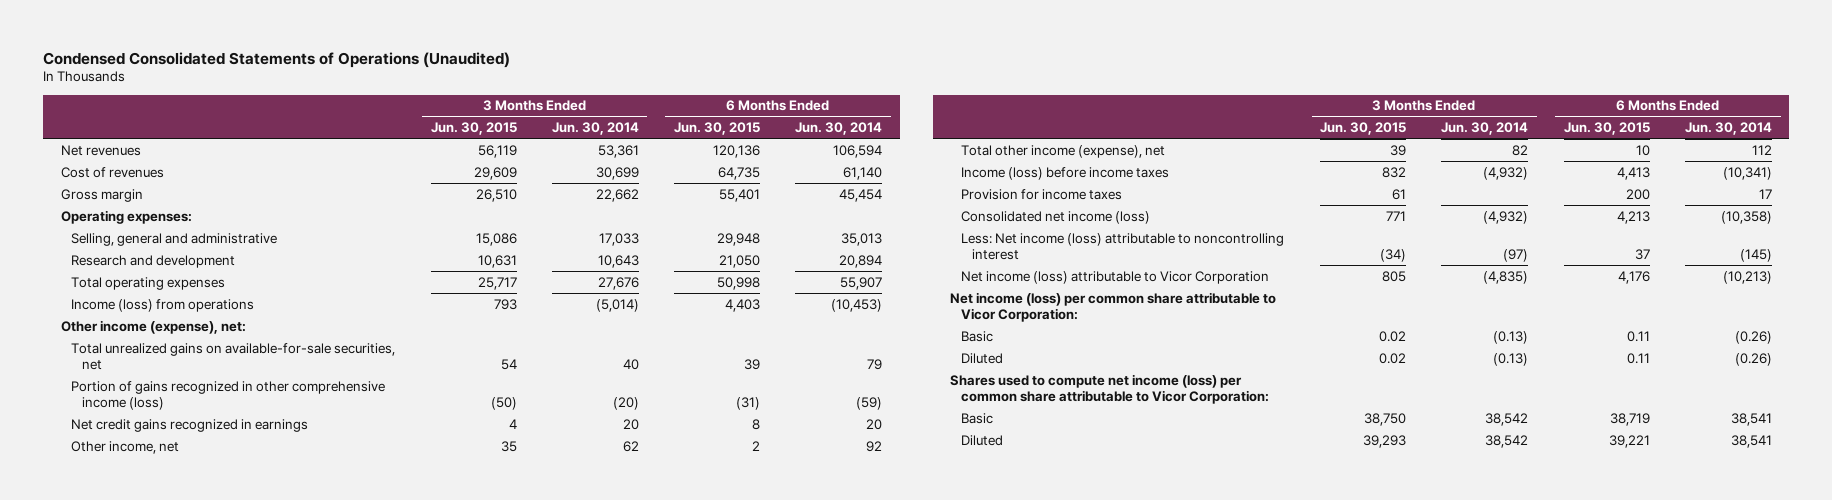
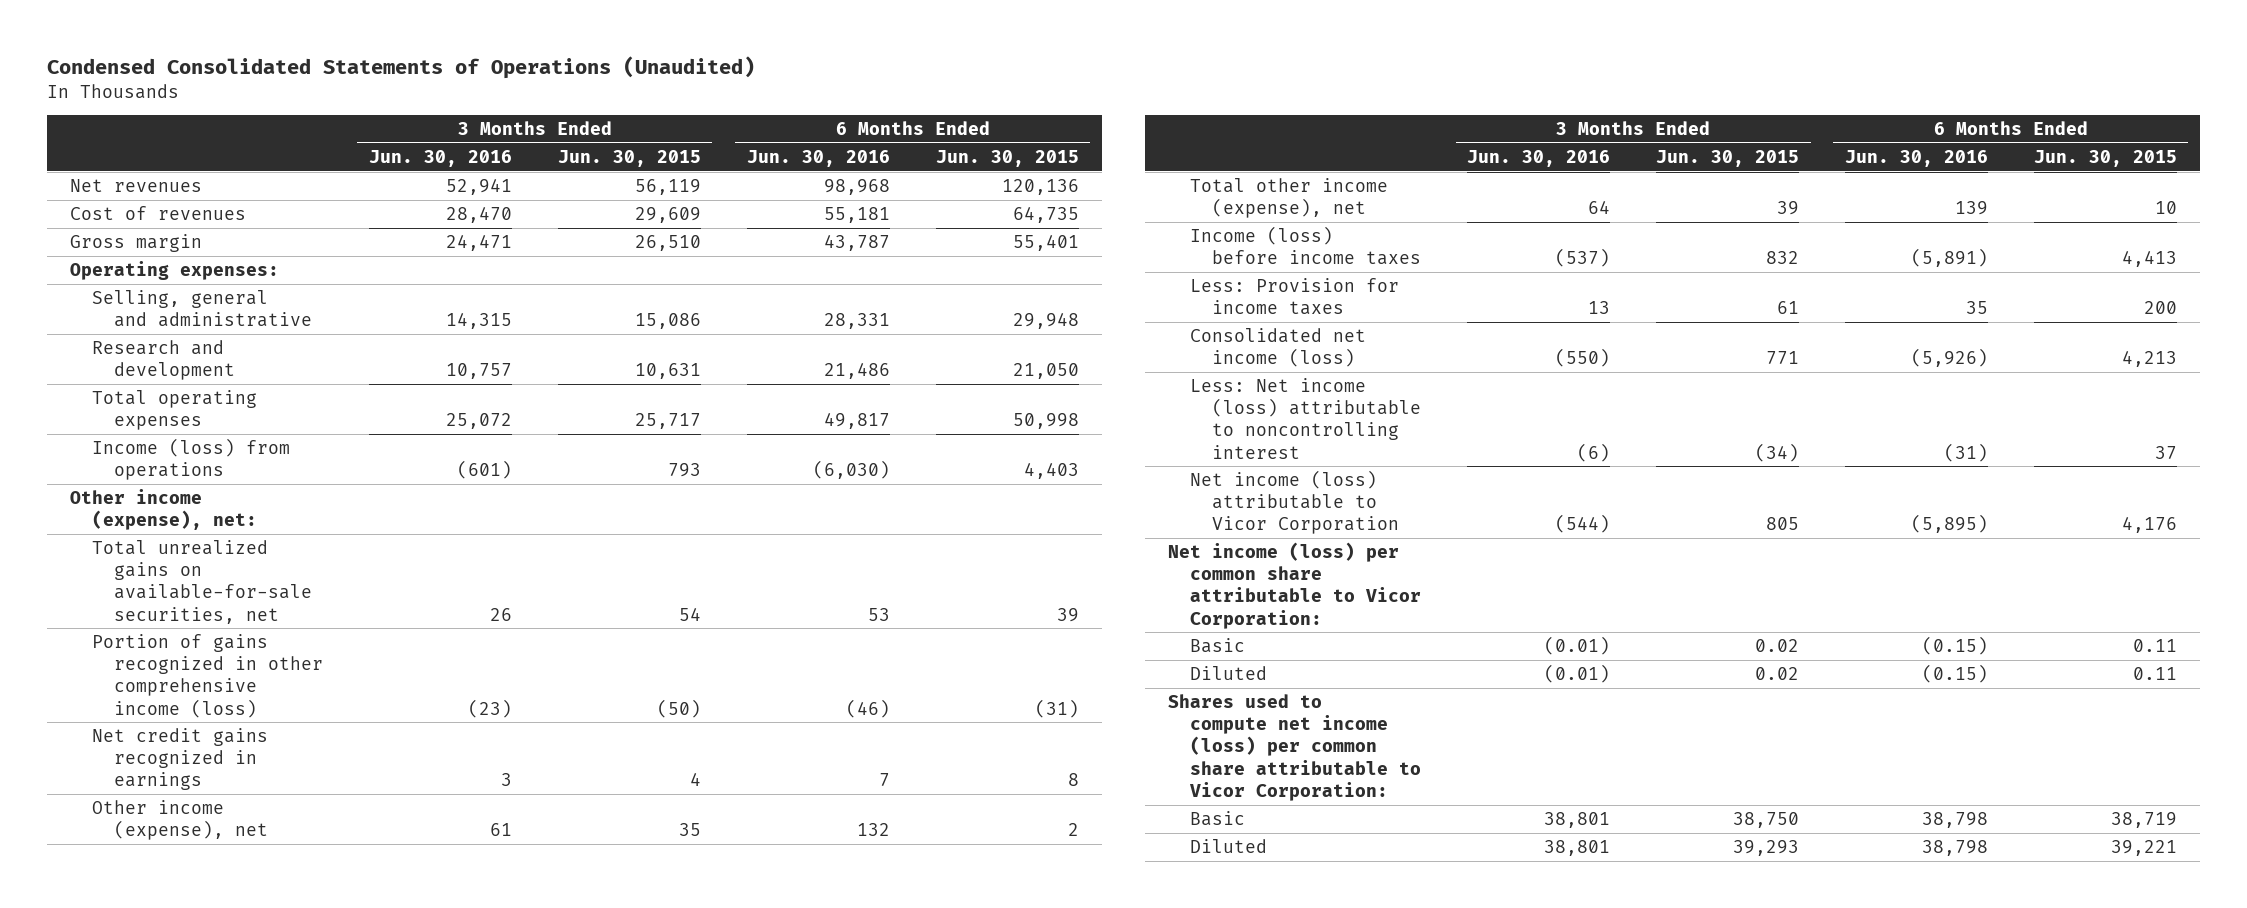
[551,122,639,136] Jun. 30, 2014 -> none
[794,122,882,136] Jun. 30, 2014 -> none
none -> [368,149,512,167] Jun. 30, 2016
none -> [746,149,890,167] Jun. 30, 2016
[71,440,180,454] Other income, net -> [91,800,269,841] Other income (expense), net
[961,188,1123,200] Provision for income taxes -> [1190,278,1400,316] Less: Provision for income taxes

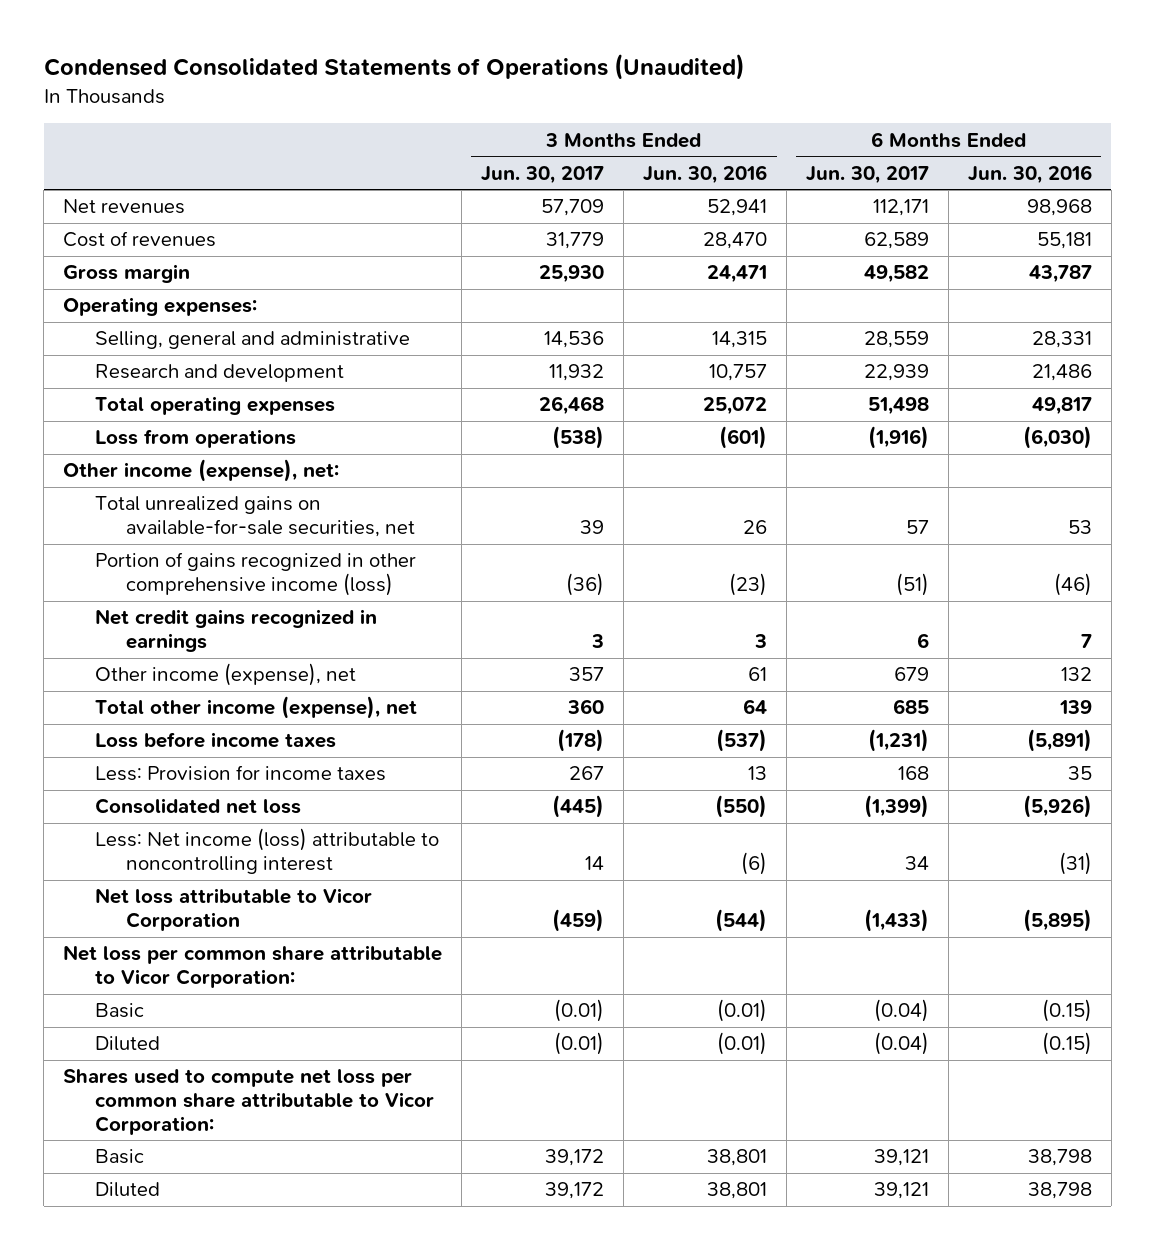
[557,149,701,167] Jun. 30, 2015 -> none
[935,149,1079,167] Jun. 30, 2015 -> none
none -> [480,165,604,184] Jun. 30, 2017
none -> [805,165,929,184] Jun. 30, 2017
[91,438,290,481] Income (loss) from operations -> [94,429,296,449] Loss from operations
[1190,226,1422,266] Income (loss) before income taxes -> [94,732,336,749] Loss before income taxes
[1190,328,1367,368] Consolidated net income (loss) -> [94,798,301,815] Consolidated net loss
[1190,470,1400,535] Net income (loss) attributable to Vicor Corporation -> [94,888,372,932] Net loss attributable to Vicor Corporation
[1168,542,1422,629] Net income (loss) per common share attributable to Vicor Corporation: -> [62,945,442,989] Net loss per common share attributable to Vicor Corporation:
[1168,694,1422,801] Shares used to compute net income (loss) per common share attributable to Vicor Corporation: -> [62,1069,434,1135] Shares used to compute net loss per common share attributable to Vicor Corporation:

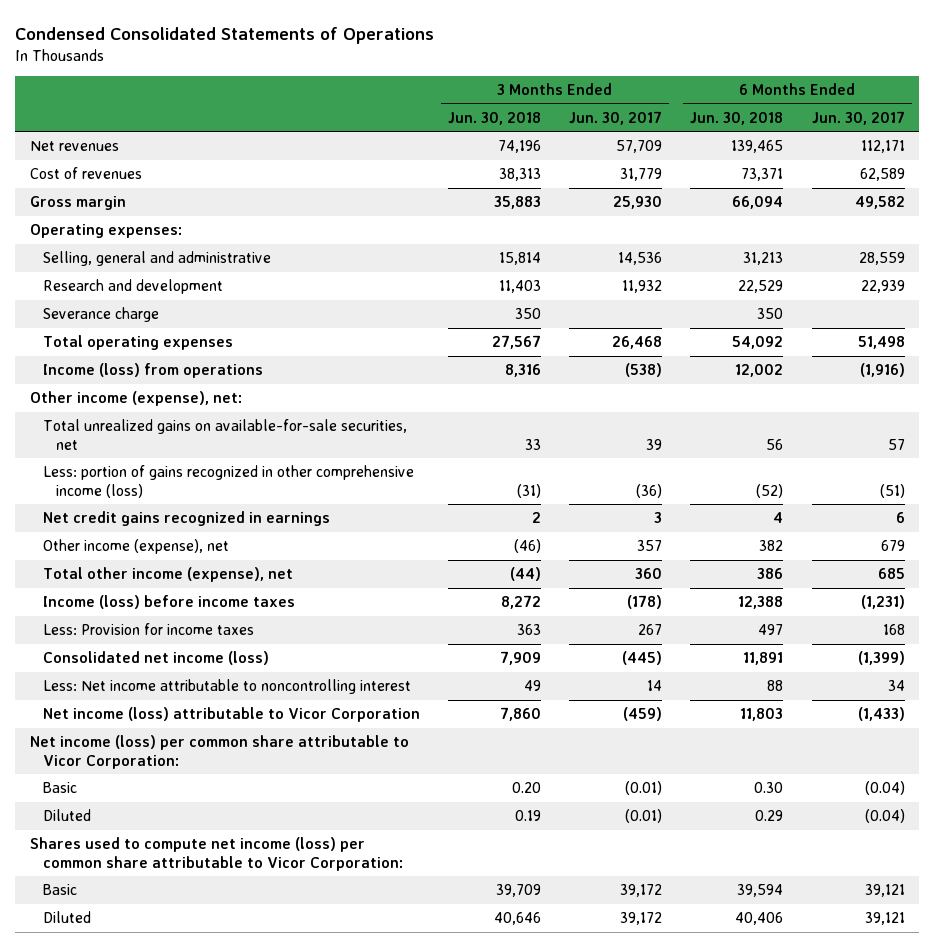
[43,54,745,81] Condensed Consolidated Statements of Operations (Unaudited) -> [15,26,435,44] Condensed Consolidated Statements of Operations
[642,164,767,184] Jun. 30, 2016 -> none
[967,164,1092,184] Jun. 30, 2016 -> none
none -> [448,111,542,125] Jun. 30, 2018
none -> [690,111,784,125] Jun. 30, 2018
none -> [42,307,159,323] Severance charge
[94,429,296,449] Loss from operations -> [42,363,263,379] Income (loss) from operations
[94,552,416,597] Portion of gains recognized in other comprehensive income (loss) -> [42,465,414,498] Less: portion of gains recognized in other comprehensive income (loss)
[94,732,336,749] Loss before income taxes -> [42,595,295,610] Income (loss) before income taxes
[94,798,301,815] Consolidated net loss -> [42,651,269,666] Consolidated net income (loss)
[94,828,439,875] Less: Net income (loss) attributable to noncontrolling interest -> [42,679,411,695] Less: Net income attributable to noncontrolling interest
[94,888,372,932] Net loss attributable to Vicor Corporation -> [42,707,420,723] Net income (loss) attributable to Vicor Corporation
[62,945,442,989] Net loss per common share attributable to Vicor Corporation: -> [29,735,409,769] Net income (loss) per common share attributable to Vicor Corporation:
[62,1069,434,1135] Shares used to compute net loss per common share attributable to Vicor Corporation: -> [29,837,403,871] Shares used to compute net income (loss) per common share attributable to Vicor Corporation:

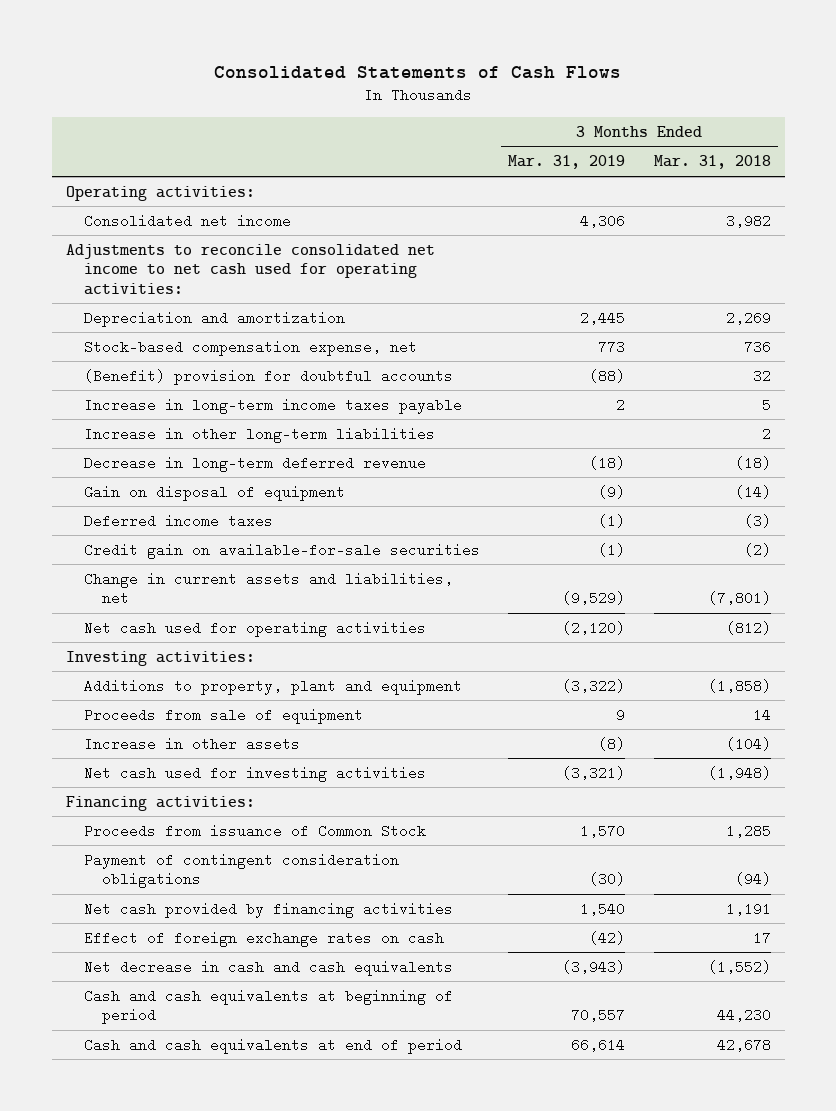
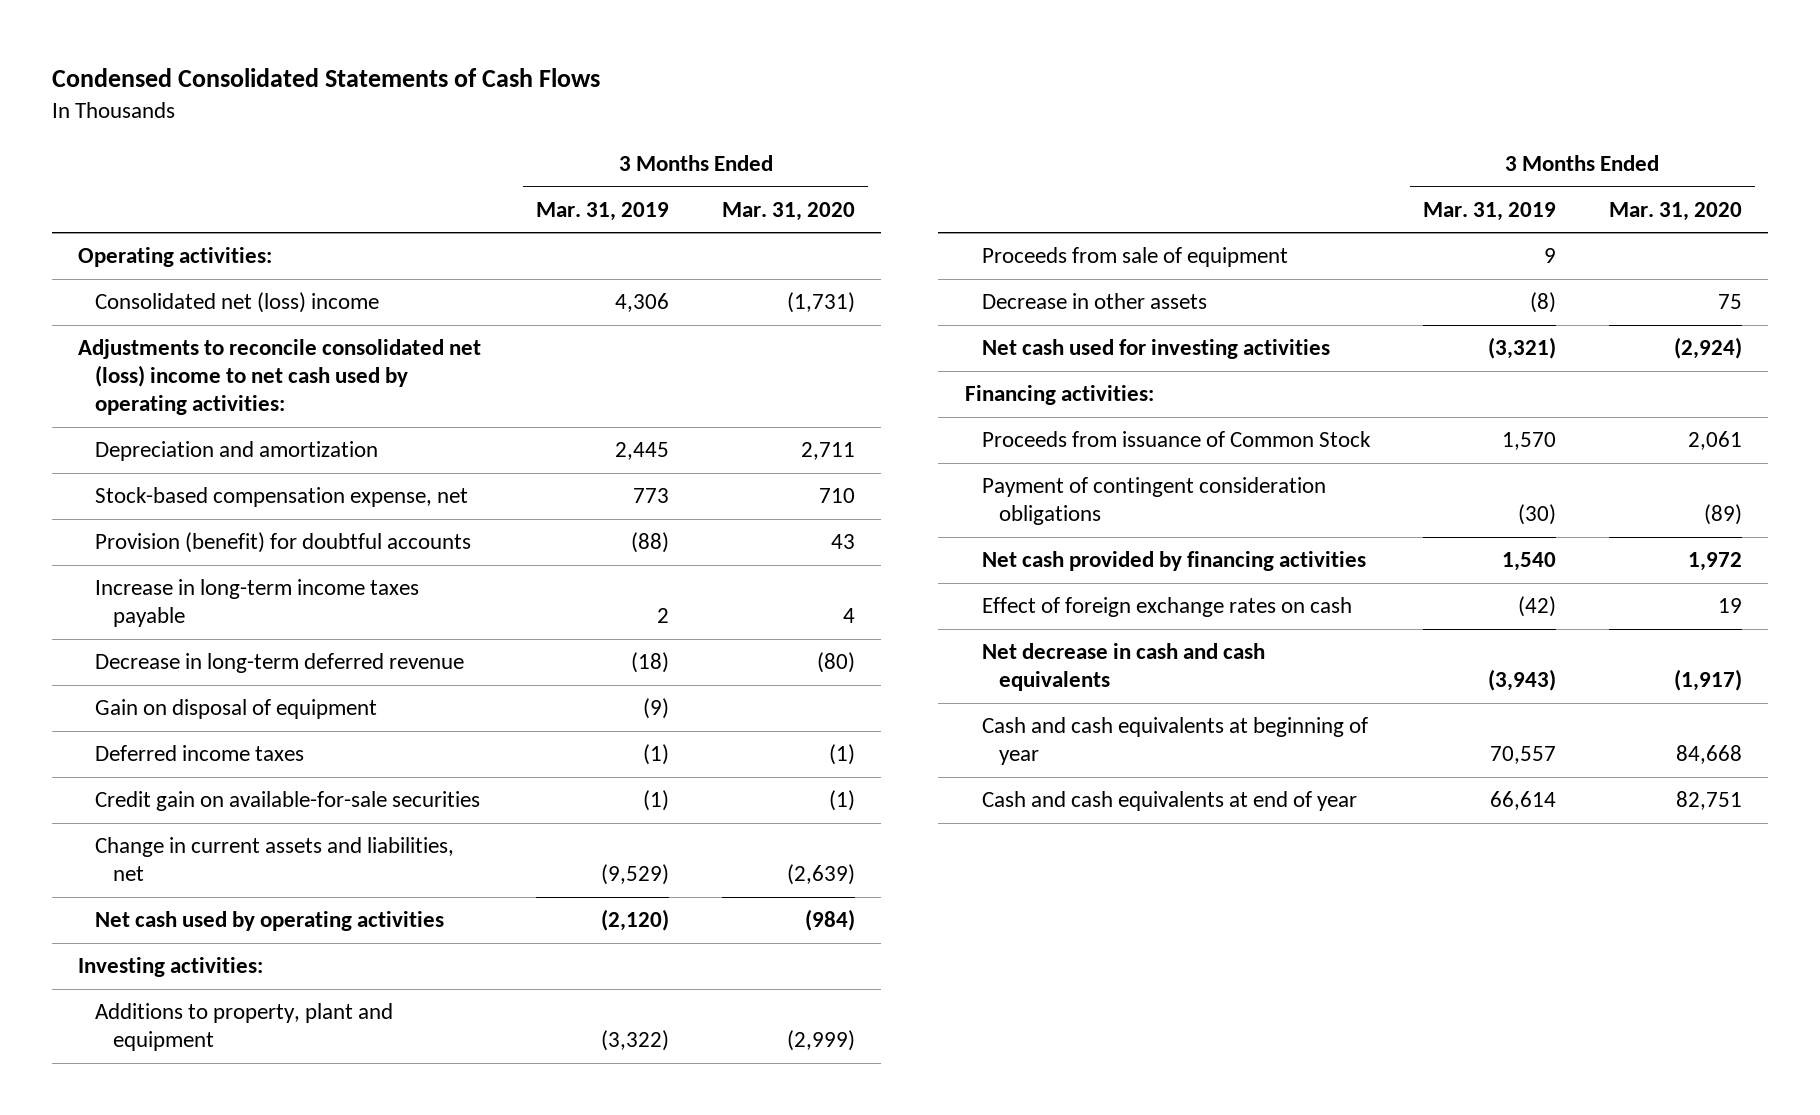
[214,65,622,79] Consolidated Statements of Cash Flows -> [51,68,600,88] Condensed Consolidated Statements of Cash Flows
[653,155,771,170] Mar. 31, 2018 -> none
none -> [722,201,856,221] Mar. 31, 2020
[83,213,291,228] Consolidated net income -> [95,292,380,314] Consolidated net (loss) income
[65,243,435,295] Adjustments to reconcile consolidated net income to net cash used for operating activities: -> [78,339,482,416] Adjustments to reconcile consolidated net (loss) income to net cash used by operating activities:
[83,368,453,385] (Benefit) provision for doubtful accounts -> [95,532,472,554] Provision (benefit) for doubtful accounts
[83,426,435,443] Increase in other long-term liabilities -> none
[83,620,426,637] Net cash used for operating activities -> [95,911,445,932] Net cash used by operating activities
[83,736,300,751] Increase in other assets -> [981,293,1207,310] Decrease in other assets
[83,988,453,1025] Cash and cash equivalents at beginning of period -> [981,717,1368,766] Cash and cash equivalents at beginning of year
[83,1037,462,1054] Cash and cash equivalents at end of period -> [981,791,1357,812] Cash and cash equivalents at end of year

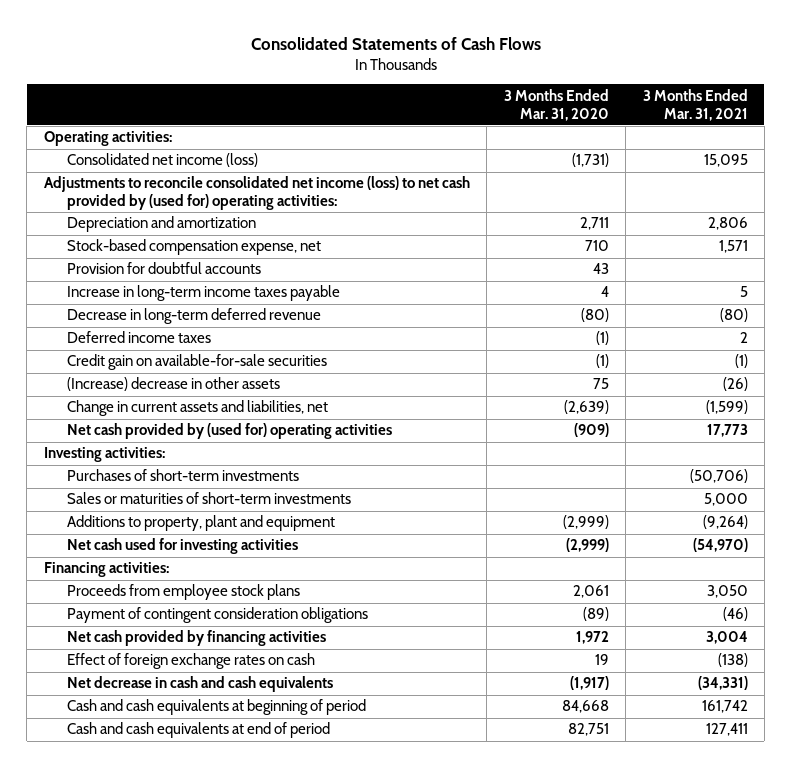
[51,68,600,88] Condensed Consolidated Statements of Cash Flows -> [250,36,541,50] Consolidated Statements of Cash Flows
[536,201,670,221] Mar. 31, 2019 -> none
none -> [642,88,748,121] 3 Months Ended Mar. 31, 2021
[95,292,380,314] Consolidated net (loss) income -> [66,153,258,168] Consolidated net income (loss)
[78,339,482,416] Adjustments to reconcile consolidated net (loss) income to net cash used by operating activities: -> [43,176,470,211] Adjustments to reconcile consolidated net income (loss) to net cash provided by (used for) operating activities:
[95,532,472,554] Provision (benefit) for doubtful accounts -> [66,262,261,275] Provision for doubtful accounts
[95,699,378,720] Gain on disposal of equipment -> none
none -> [66,377,280,392] (Increase) decrease in other assets
[95,911,445,932] Net cash used by operating activities -> [66,423,392,440] Net cash provided by (used for) operating activities
[805,909,856,932] (984) -> [573,423,609,438] (909)
none -> [66,469,299,482] Purchases of short-term investments
none -> [66,492,351,505] Sales or maturities of short-term investments
[981,247,1288,268] Proceeds from sale of equipment -> none
[981,293,1207,310] Decrease in other assets -> none
[1673,337,1742,360] (2,924) -> [565,538,609,553] (2,999)
[981,431,1371,448] Proceeds from issuance of Common Stock -> [66,584,300,601] Proceeds from employee stock plans
[981,717,1368,766] Cash and cash equivalents at beginning of year -> [66,699,366,716] Cash and cash equivalents at beginning of period
[981,791,1357,812] Cash and cash equivalents at end of year -> [66,722,330,739] Cash and cash equivalents at end of period

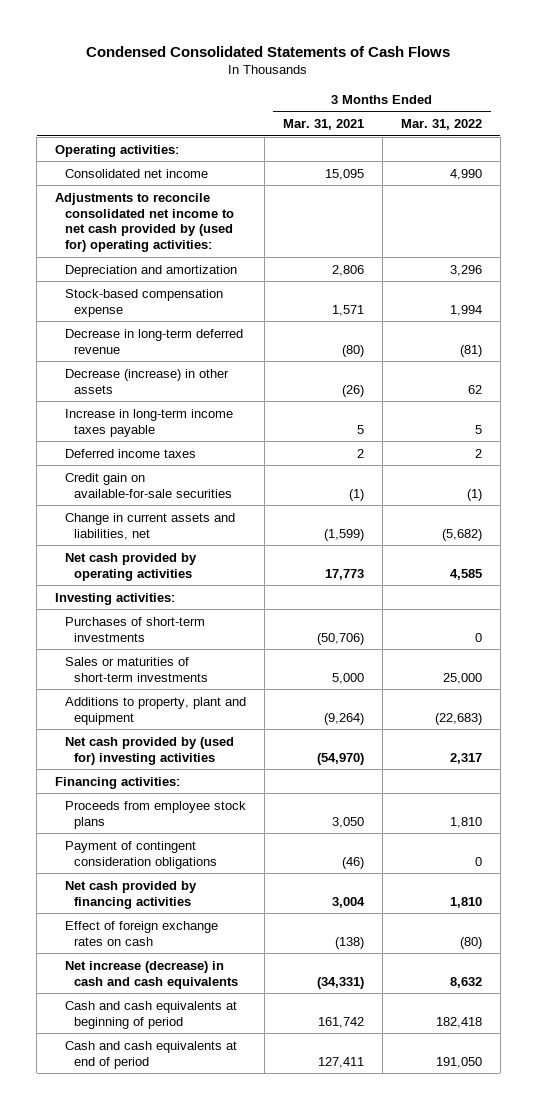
[250,36,541,50] Consolidated Statements of Cash Flows -> [86,45,451,57] Condensed Consolidated Statements of Cash Flows
[503,88,609,121] 3 Months Ended Mar. 31, 2020 -> none
none -> [400,118,482,130] Mar. 31, 2022
[66,153,258,168] Consolidated net income (loss) -> [64,168,208,178] Consolidated net income
[43,176,470,211] Adjustments to reconcile consolidated net income (loss) to net cash provided by (used for) operating activities: -> [55,192,234,253] Adjustments to reconcile consolidated net income to net cash provided by (used for) operating activities:
[66,262,261,275] Provision for doubtful accounts -> none
[66,239,321,256] Stock-based compensation expense, net -> [64,288,223,317] Stock-based compensation expense
none -> [64,368,229,394] Decrease (increase) in other assets
[66,285,340,302] Increase in long-term income taxes payable -> [64,408,233,437] Increase in long-term income taxes payable
[66,377,280,392] (Increase) decrease in other assets -> none
[66,423,392,440] Net cash provided by (used for) operating activities -> [64,552,197,581] Net cash provided by operating activities
[66,538,298,555] Net cash used for investing activities -> [64,736,234,765] Net cash provided by (used for) investing activities
[66,676,333,693] Net decrease in cash and cash equivalents -> [64,960,239,989] Net increase (decrease) in cash and cash equivalents

